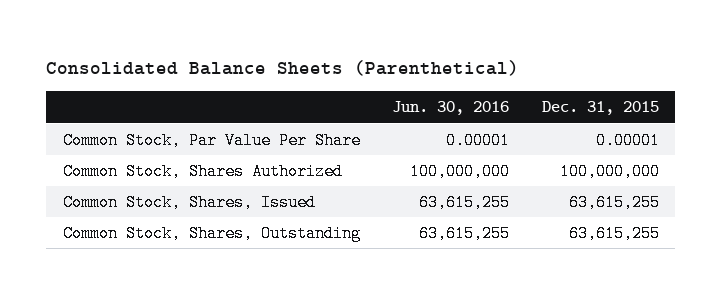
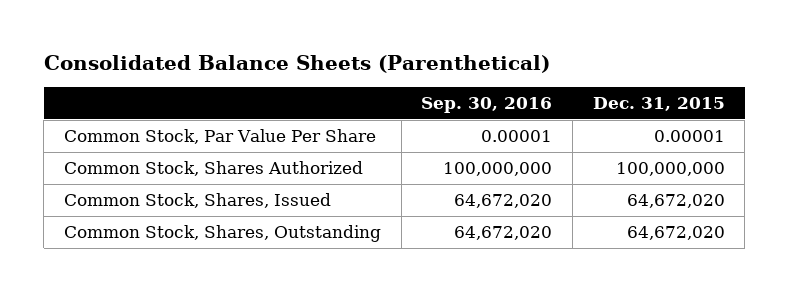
[392,101,510,116] Jun. 30, 2016 -> none
none -> [421,97,553,114] Sep. 30, 2016
[568,194,660,212] 63,615,255 -> [626,193,725,208] 64,672,020
[568,225,660,243] 63,615,255 -> [626,225,725,240] 64,672,020

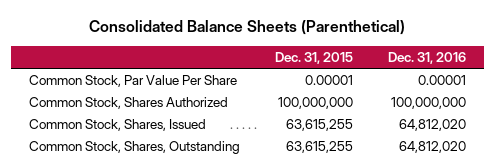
[421,97,553,114] Sep. 30, 2016 -> none
none -> [388,52,467,65] Dec. 31, 2016
[626,193,725,208] 64,672,020 -> [285,119,353,132] 63,615,255
[626,225,725,240] 64,672,020 -> [285,141,353,154] 63,615,255

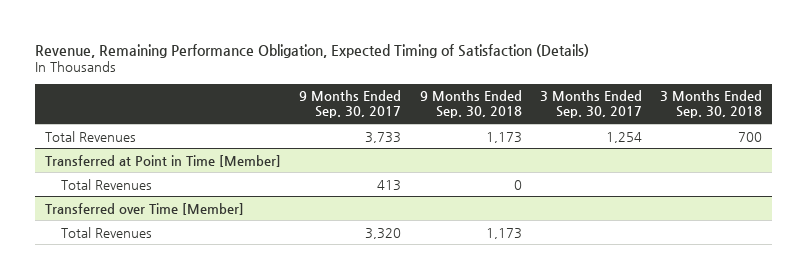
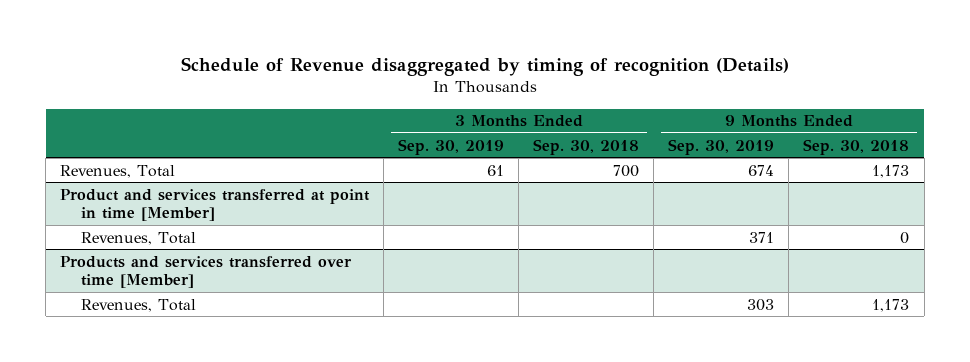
[35,43,590,58] Revenue, Remaining Performance Obligation, Expected Timing of Satisfaction (Details) -> [180,56,789,76] Schedule of Revenue disaggregated by timing of recognition (Details)
[299,90,402,119] 9 Months Ended Sep. 30, 2017 -> none
[539,90,642,119] 3 Months Ended Sep. 30, 2017 -> none
none -> [398,138,505,155] Sep. 30, 2019
none -> [668,138,775,155] Sep. 30, 2019
[44,130,136,142] Total Revenues -> [60,164,176,178] Revenues, Total
[44,154,281,167] Transferred at Point in Time [Member] -> [60,188,371,222] Product and services transferred at point in time [Member]
[61,178,153,190] Total Revenues -> [80,231,196,245] Revenues, Total
[44,202,244,215] Transferred over Time [Member] -> [60,255,353,289] Products and services transferred over time [Member]
[61,226,153,238] Total Revenues -> [80,298,196,312] Revenues, Total

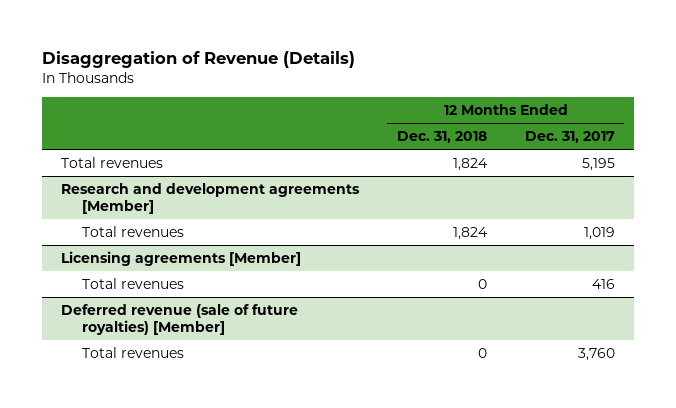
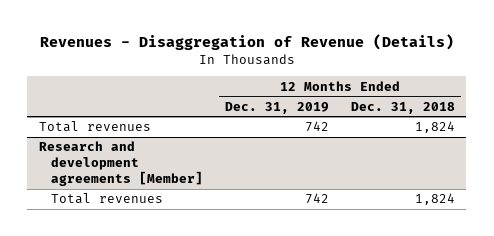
[41,50,355,68] Disaggregation of Revenue (Details) -> [39,33,454,50] Revenues - Disaggregation of Revenue (Details)
[524,131,615,144] Dec. 31, 2017 -> none
none -> [224,101,329,114] Dec. 31, 2019
[60,250,301,266] Licensing agreements [Member] -> none
[82,277,185,289] Total revenues -> none
[60,303,298,336] Deferred revenue (sale of future royalties) [Member] -> none
[82,346,185,358] Total revenues -> none

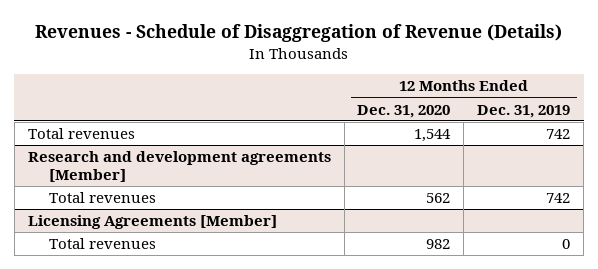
[39,33,454,50] Revenues - Disaggregation of Revenue (Details) -> [34,24,562,43] Revenues - Schedule of Disaggregation of Revenue (Details)
[351,101,456,114] Dec. 31, 2018 -> none
none -> [357,104,451,118] Dec. 31, 2020
none -> [27,215,277,230] Licensing Agreements [Member]
none -> [48,238,156,250] Total revenues

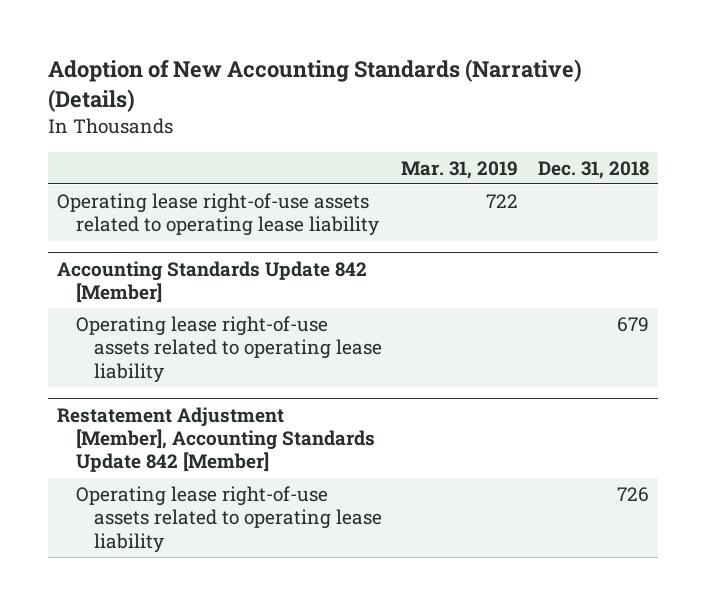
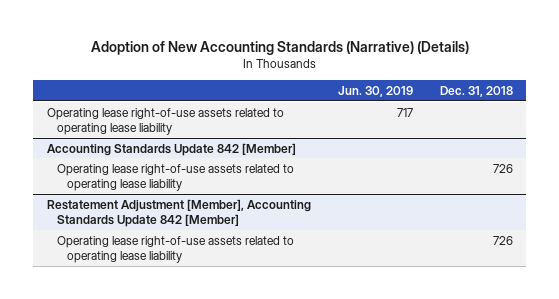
[401,160,519,179] Mar. 31, 2019 -> none
none -> [337,85,413,97] Jun. 30, 2019
[616,316,649,332] 679 -> [492,163,513,173] 726

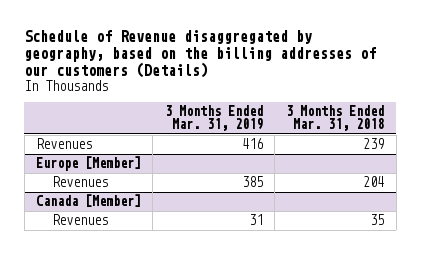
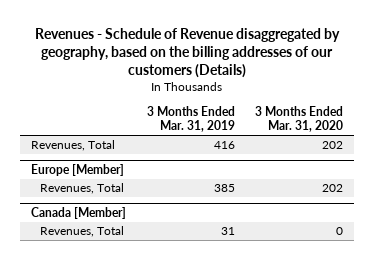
[24,29,377,78] Schedule of Revenue disaggregated by geography, based on the billing addresses of our customers (Details) -> [35,27,341,79] Revenues - Schedule of Revenue disaggregated by geography, based on the billing addresses of our customers (Details)
[286,105,385,132] 3 Months Ended Mar. 31, 2018 -> none
none -> [255,106,344,133] 3 Months Ended Mar. 31, 2020
[36,138,93,150] Revenues -> [30,140,115,152] Revenues, Total
[52,176,109,188] Revenues -> [39,183,124,195] Revenues, Total
[52,214,109,226] Revenues -> [39,226,124,238] Revenues, Total

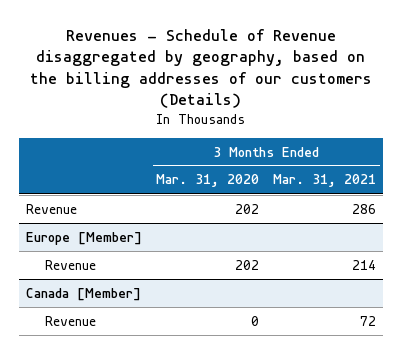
[146,106,235,133] 3 Months Ended Mar. 31, 2019 -> none
none -> [273,174,377,188] Mar. 31, 2021
[30,140,115,152] Revenues, Total -> [26,203,78,214] Revenue
[39,183,124,195] Revenues, Total -> [44,259,96,270] Revenue
[39,226,124,238] Revenues, Total -> [44,315,96,326] Revenue

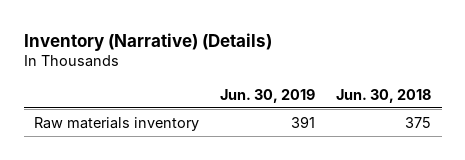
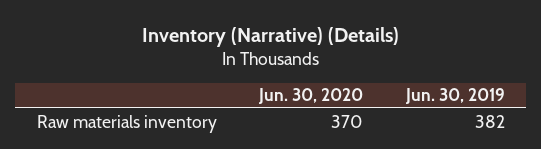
[336,88,432,103] Jun. 30, 2018 -> none
none -> [258,88,364,105] Jun. 30, 2020
[291,115,316,128] 391 -> [474,114,505,128] 382

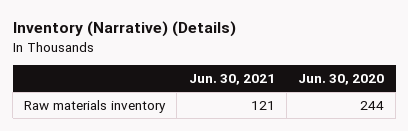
[404,88,505,105] Jun. 30, 2019 -> none
none -> [188,73,275,85] Jun. 30, 2021
[331,114,364,128] 370 -> [360,100,385,110] 244

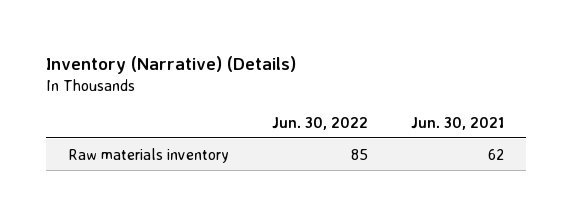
[298,73,385,85] Jun. 30, 2020 -> none
none -> [272,116,369,130] Jun. 30, 2022
[250,100,275,110] 121 -> [488,148,505,160] 62

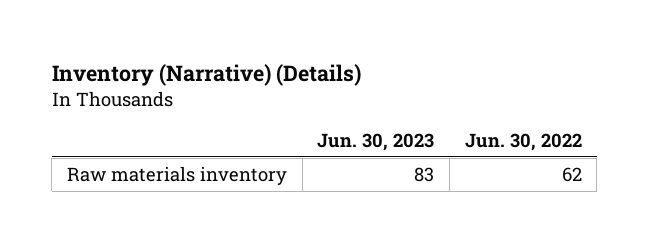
[411,116,505,130] Jun. 30, 2021 -> none
none -> [317,133,435,152] Jun. 30, 2023
[351,148,369,160] 85 -> [561,166,582,182] 62

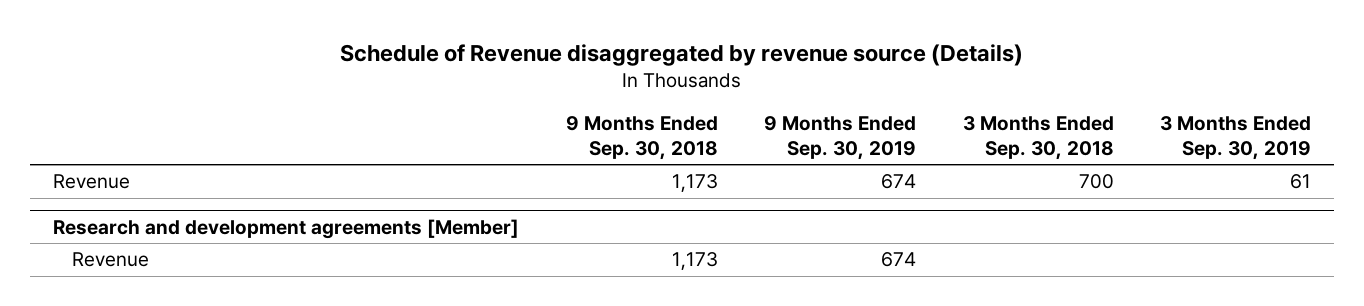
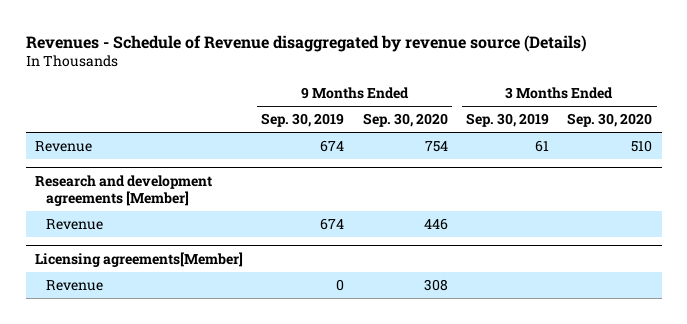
[340,43,1024,66] Schedule of Revenue disaggregated by revenue source (Details) -> [25,34,587,52] Revenues - Schedule of Revenue disaggregated by revenue source (Details)
[565,115,718,160] 9 Months Ended Sep. 30, 2018 -> none
[962,115,1114,160] 3 Months Ended Sep. 30, 2018 -> none
none -> [362,113,448,128] Sep. 30, 2020
none -> [567,113,653,128] Sep. 30, 2020
none -> [35,251,244,267] Licensing agreements[Member]
none -> [45,279,103,291] Revenue

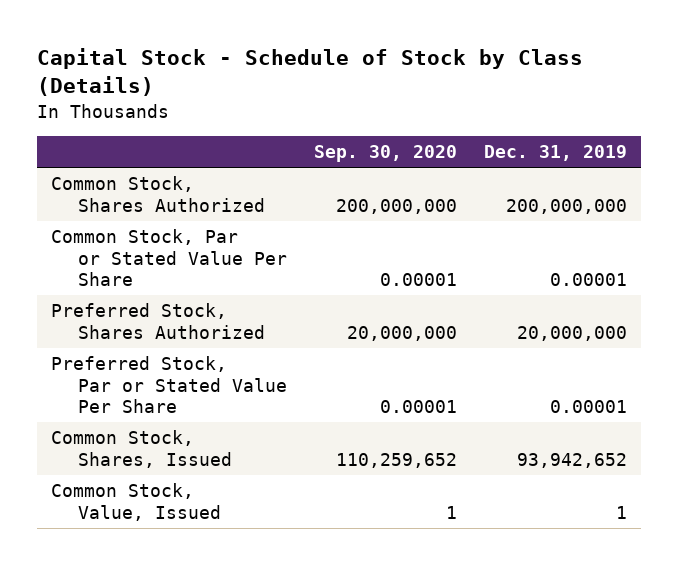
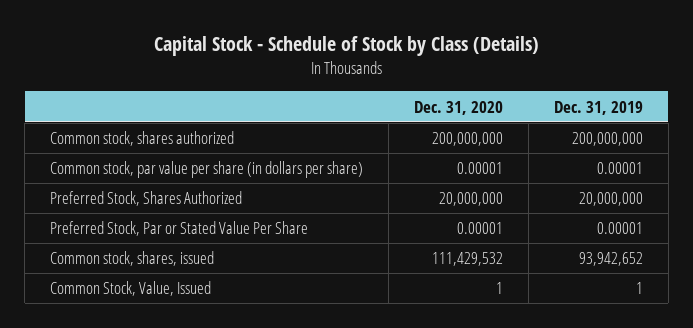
[314,145,458,163] Sep. 30, 2020 -> none
none -> [414,100,504,115] Dec. 31, 2020
[50,176,265,212] Common Stock, Shares Authorized -> [50,131,235,147] Common stock, shares authorized
[50,229,287,286] Common Stock, Par or Stated Value Per Share -> [50,161,364,179] Common stock, par value per share (in dollars per share)
[50,430,232,468] Common Stock, Shares, Issued -> [50,251,215,267] Common stock, shares, issued

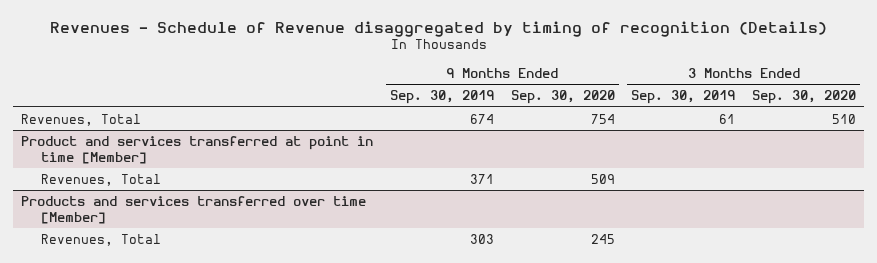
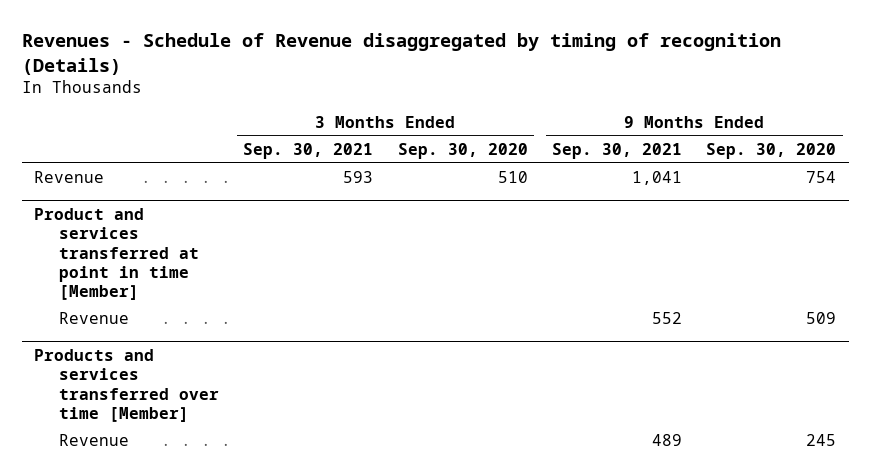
[390,90,495,105] Sep. 30, 2019 -> none
[631,90,736,105] Sep. 30, 2019 -> none
none -> [243,142,374,159] Sep. 30, 2021
none -> [552,142,683,159] Sep. 30, 2021
[21,113,142,126] Revenues, Total -> [34,171,105,184] Revenue
[40,173,161,186] Revenues, Total -> [58,312,129,325] Revenue
[40,233,161,246] Revenues, Total -> [58,434,129,447] Revenue

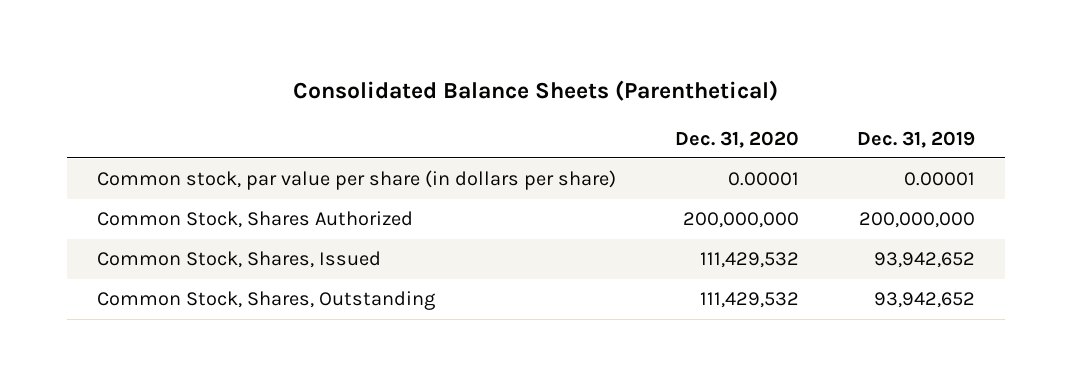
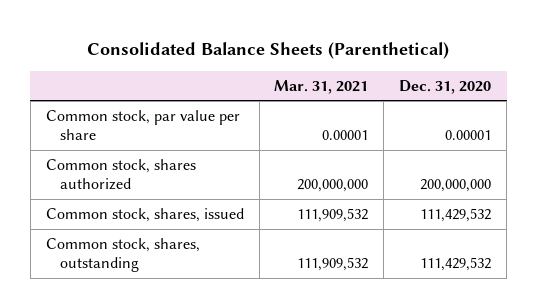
[857,130,976,148] Dec. 31, 2019 -> none
none -> [274,79,369,94] Mar. 31, 2021
[96,170,616,191] Common stock, par value per share (in dollars per share) -> [45,109,240,141] Common stock, par value per share
[96,211,413,229] Common Stock, Shares Authorized -> [45,158,196,191] Common stock, shares authorized
[96,251,381,269] Common Stock, Shares, Issued -> [45,207,244,222] Common stock, shares, issued
[96,291,435,311] Common Stock, Shares, Outstanding -> [45,237,200,273] Common stock, shares, outstanding

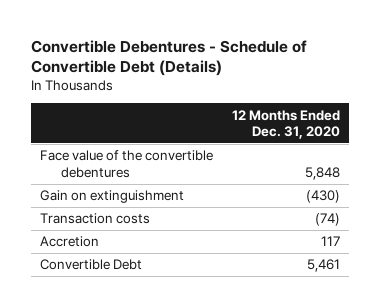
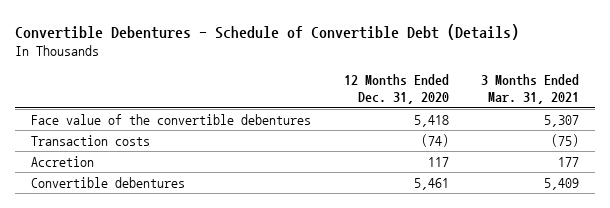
none -> [480,73,579,105] 3 Months Ended Mar. 31, 2021
[40,190,185,204] Gain on extinguishment -> none
[304,166,340,180] 5,848 -> [413,115,449,128] 5,418
[40,259,143,271] Convertible Debt -> [31,177,186,189] Convertible debentures

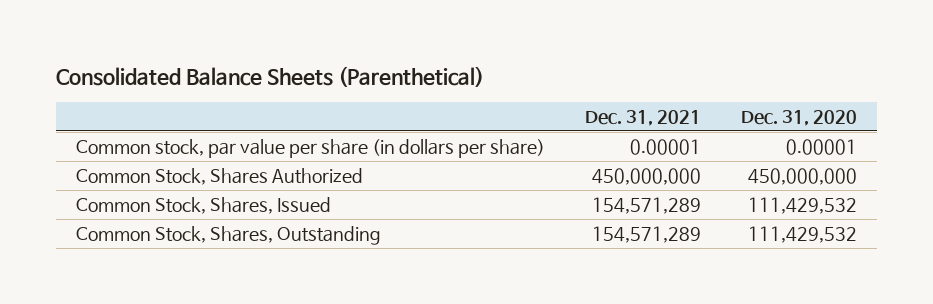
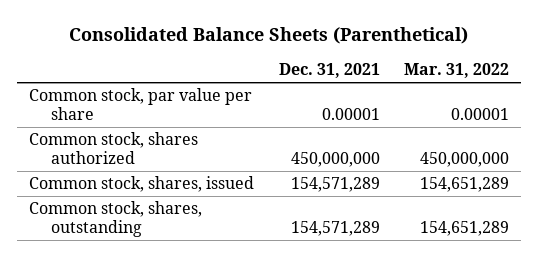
[740,109,857,126] Dec. 31, 2020 -> none
none -> [404,63,510,79] Mar. 31, 2022
[76,138,546,158] Common stock, par value per share (in dollars per share) -> [28,88,252,120] Common stock, par value per share
[76,167,364,185] Common Stock, Shares Authorized -> [28,132,198,164] Common stock, shares authorized
[76,196,332,214] Common Stock, Shares, Issued -> [28,176,254,193] Common stock, shares, issued
[76,225,382,245] Common Stock, Shares, Outstanding -> [28,201,202,237] Common stock, shares, outstanding

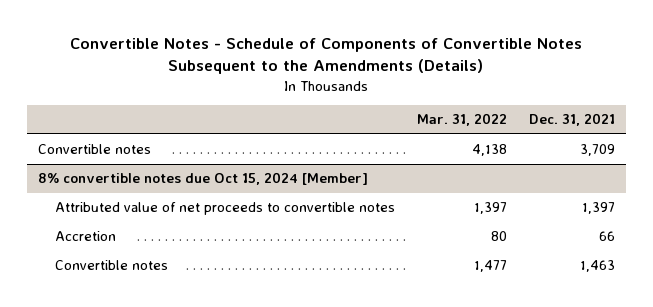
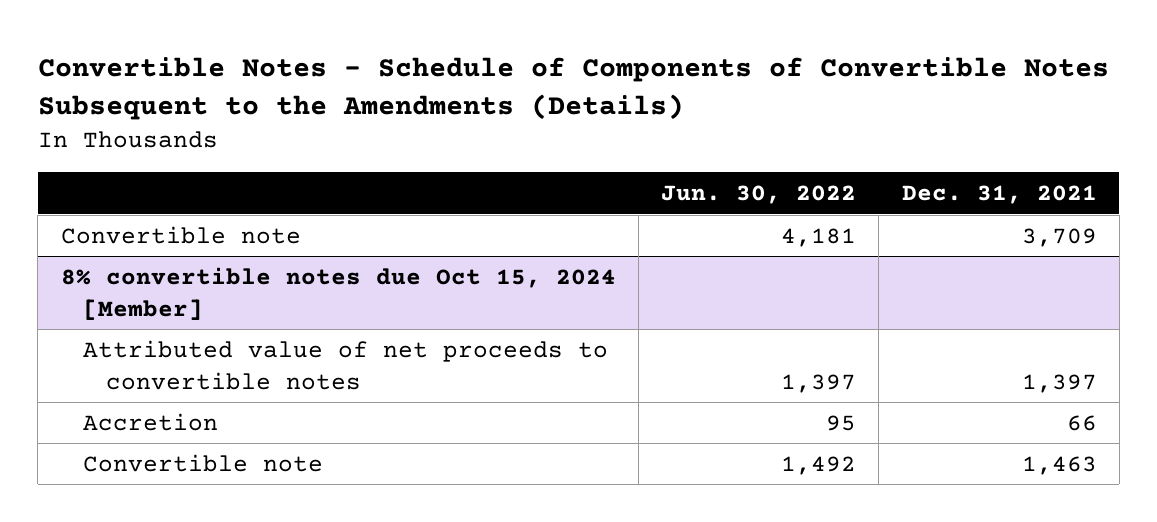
[417,113,508,127] Mar. 31, 2022 -> none
none -> [661,184,857,204] Jun. 30, 2022
[37,144,151,155] Convertible notes -> [60,225,301,244] Convertible note
[55,260,169,271] Convertible notes -> [83,453,324,472] Convertible note

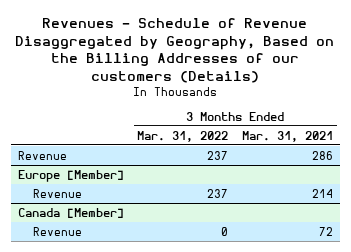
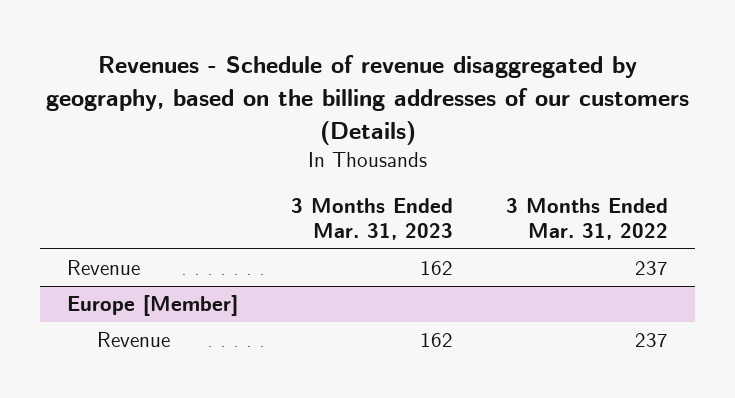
[15,18,335,83] Revenues - Schedule of Revenue Disaggregated by Geography, Based on the Billing Addresses of our customers (Details) -> [45,55,689,145] Revenues - Schedule of revenue disaggregated by geography, based on the billing addresses of our customers (Details)
[242,130,334,142] Mar. 31, 2021 -> none
none -> [291,198,454,241] 3 Months Ended Mar. 31, 2023
[17,207,124,218] Canada [Member] -> none
[32,226,82,236] Revenue -> none

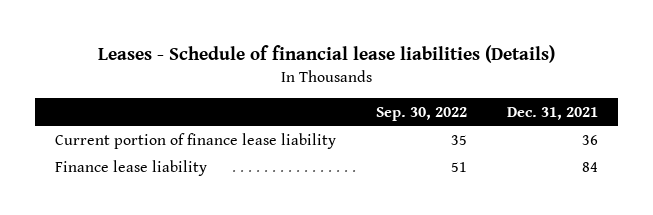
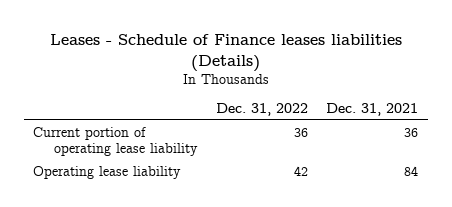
[97,44,555,63] Leases - Schedule of financial lease liabilities (Details) -> [49,33,402,72] Leases - Schedule of Finance leases liabilities (Details)
[376,106,468,121] Sep. 30, 2022 -> none
none -> [215,103,308,117] Dec. 31, 2022
[54,132,336,149] Current portion of finance lease liability -> [33,127,199,157] Current portion of operating lease liability
[54,159,207,176] Finance lease liability -> [33,166,182,180] Operating lease liability

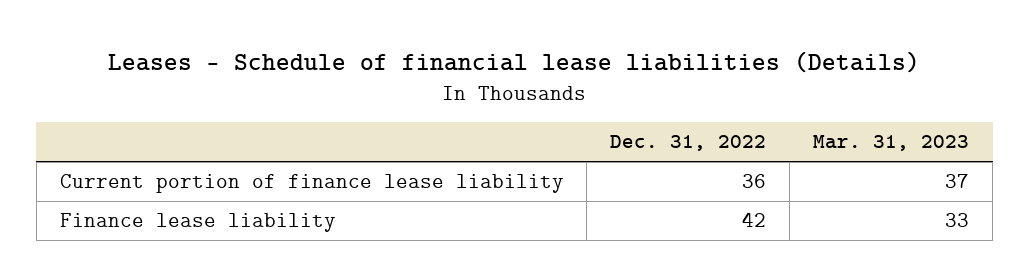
[49,33,402,72] Leases - Schedule of Finance leases liabilities (Details) -> [108,51,921,74] Leases - Schedule of financial lease liabilities (Details)
[326,103,419,117] Dec. 31, 2021 -> none
none -> [813,135,970,152] Mar. 31, 2023
[33,127,199,157] Current portion of operating lease liability -> [59,174,564,194] Current portion of finance lease liability
[33,166,182,180] Operating lease liability -> [59,213,336,233] Finance lease liability

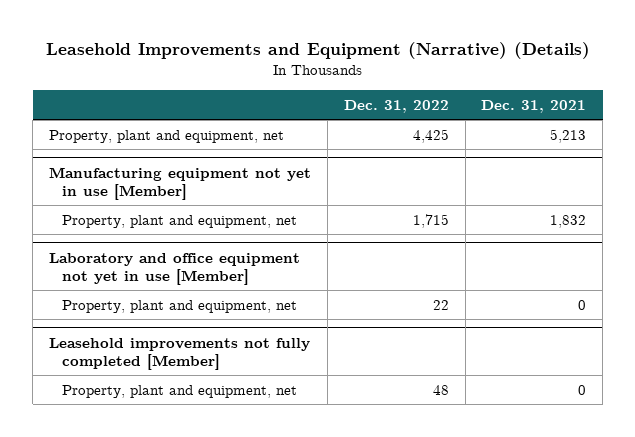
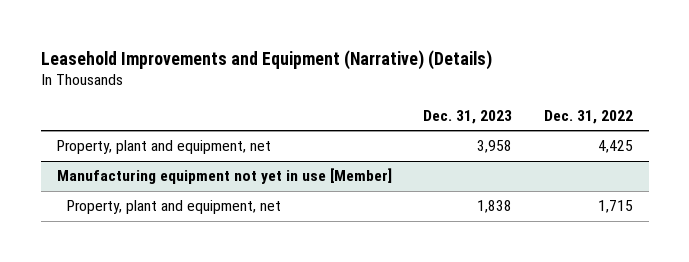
[481,99,587,113] Dec. 31, 2021 -> none
none -> [423,109,513,124] Dec. 31, 2023
[48,252,300,285] Laboratory and office equipment not yet in use [Member] -> none
[62,299,298,313] Property, plant and equipment, net -> none
[48,337,310,370] Leasehold improvements not fully completed [Member] -> none
[62,384,298,398] Property, plant and equipment, net -> none

